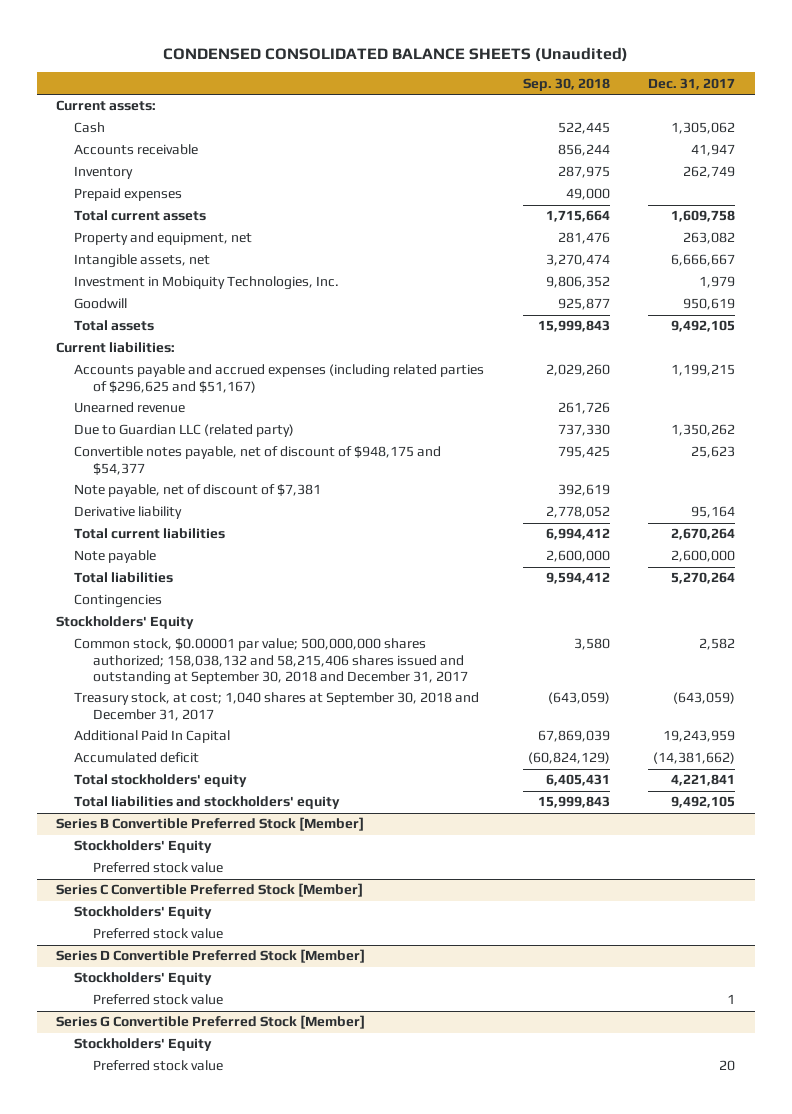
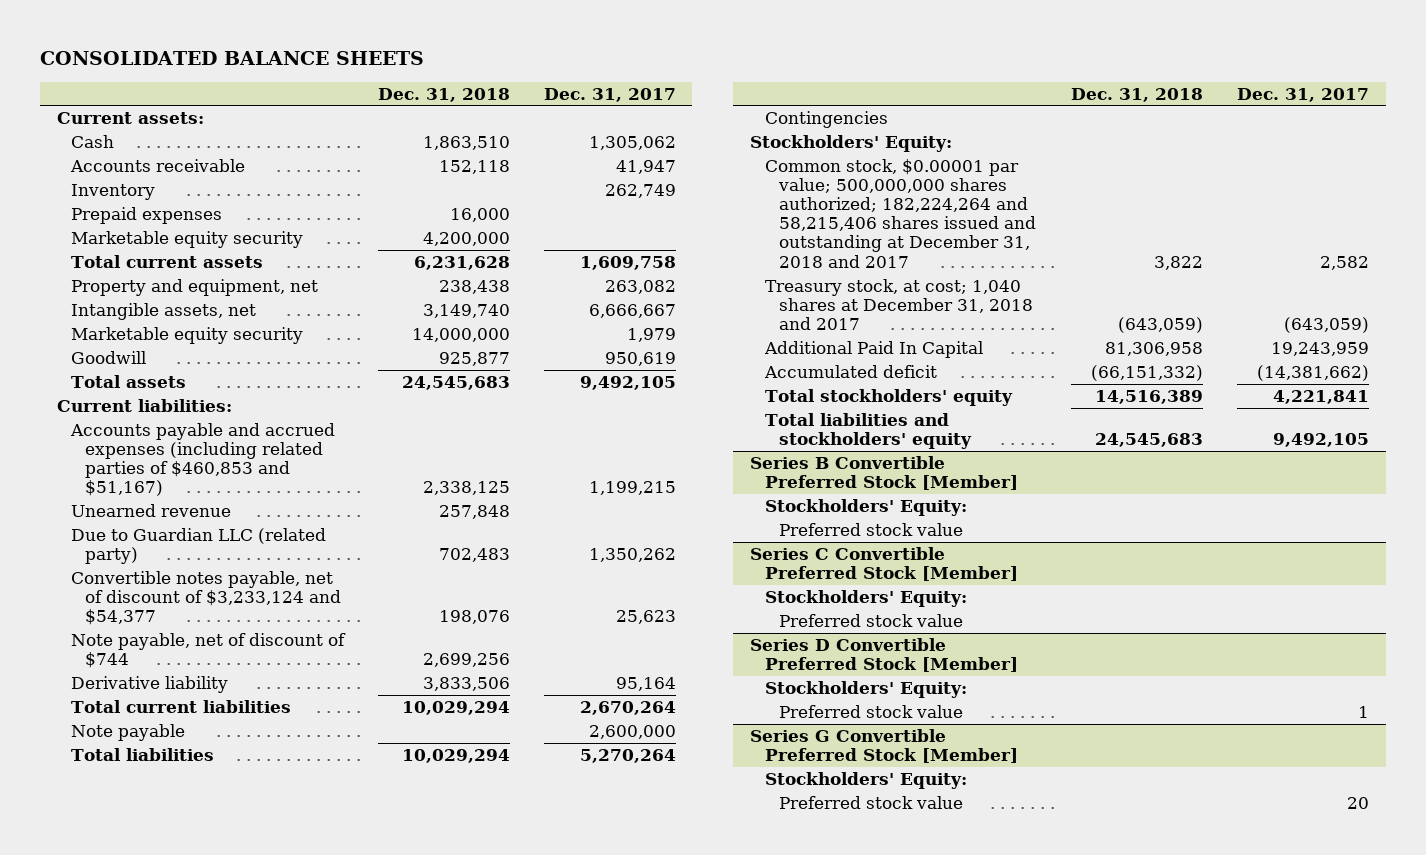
[162,46,628,62] CONDENSED CONSOLIDATED BALANCE SHEETS (Unaudited) -> [39,51,424,66] CONSOLIDATED BALANCE SHEETS
[522,77,610,91] Sep. 30, 2018 -> none
none -> [377,87,510,102] Dec. 31, 2018
none -> [70,230,303,248] Marketable equity security
[74,276,340,291] Investment in Mobiquity Technologies, Inc. -> [70,326,303,344] Marketable equity security
[74,364,485,393] Accounts payable and accrued expenses (including related parties of $296,625 and $51,167) -> [69,422,335,497] Accounts payable and accrued expenses (including related parties of $460,853 and $51,167)
[74,446,442,475] Convertible notes payable, net of discount of $948,175 and $54,377 -> [70,570,341,626] Convertible notes payable, net of discount of $3,233,124 and $54,377
[74,484,322,498] Note payable, net of discount of $7,381 -> [70,632,346,669] Note payable, net of discount of $744
[56,616,195,630] Stockholders' Equity -> [750,134,953,152] Stockholders' Equity:
[74,638,468,685] Common stock, $0.00001 par value; 500,000,000 shares authorized; 158,038,132 and 58,215,406 shares issued and outstanding at September 30, 2018 and December 31, 2017 -> [764,158,1036,268] Common stock, $0.00001 par value; 500,000,000 shares authorized; 182,224,264 and 58,215,406 shares issued and outstanding at December 31, 2018 and 2017
[74,692,480,721] Treasury stock, at cost; 1,040 shares at September 30, 2018 and December 31, 2017 -> [764,278,1033,331] Treasury stock, at cost; 1,040 shares at December 31, 2018 and 2017
[74,840,213,854] Stockholders' Equity -> [764,498,967,516] Stockholders' Equity:
[74,906,213,920] Stockholders' Equity -> [764,589,967,607] Stockholders' Equity:
[74,972,213,986] Stockholders' Equity -> [764,680,967,698] Stockholders' Equity:
[74,1038,213,1052] Stockholders' Equity -> [764,771,967,789] Stockholders' Equity:

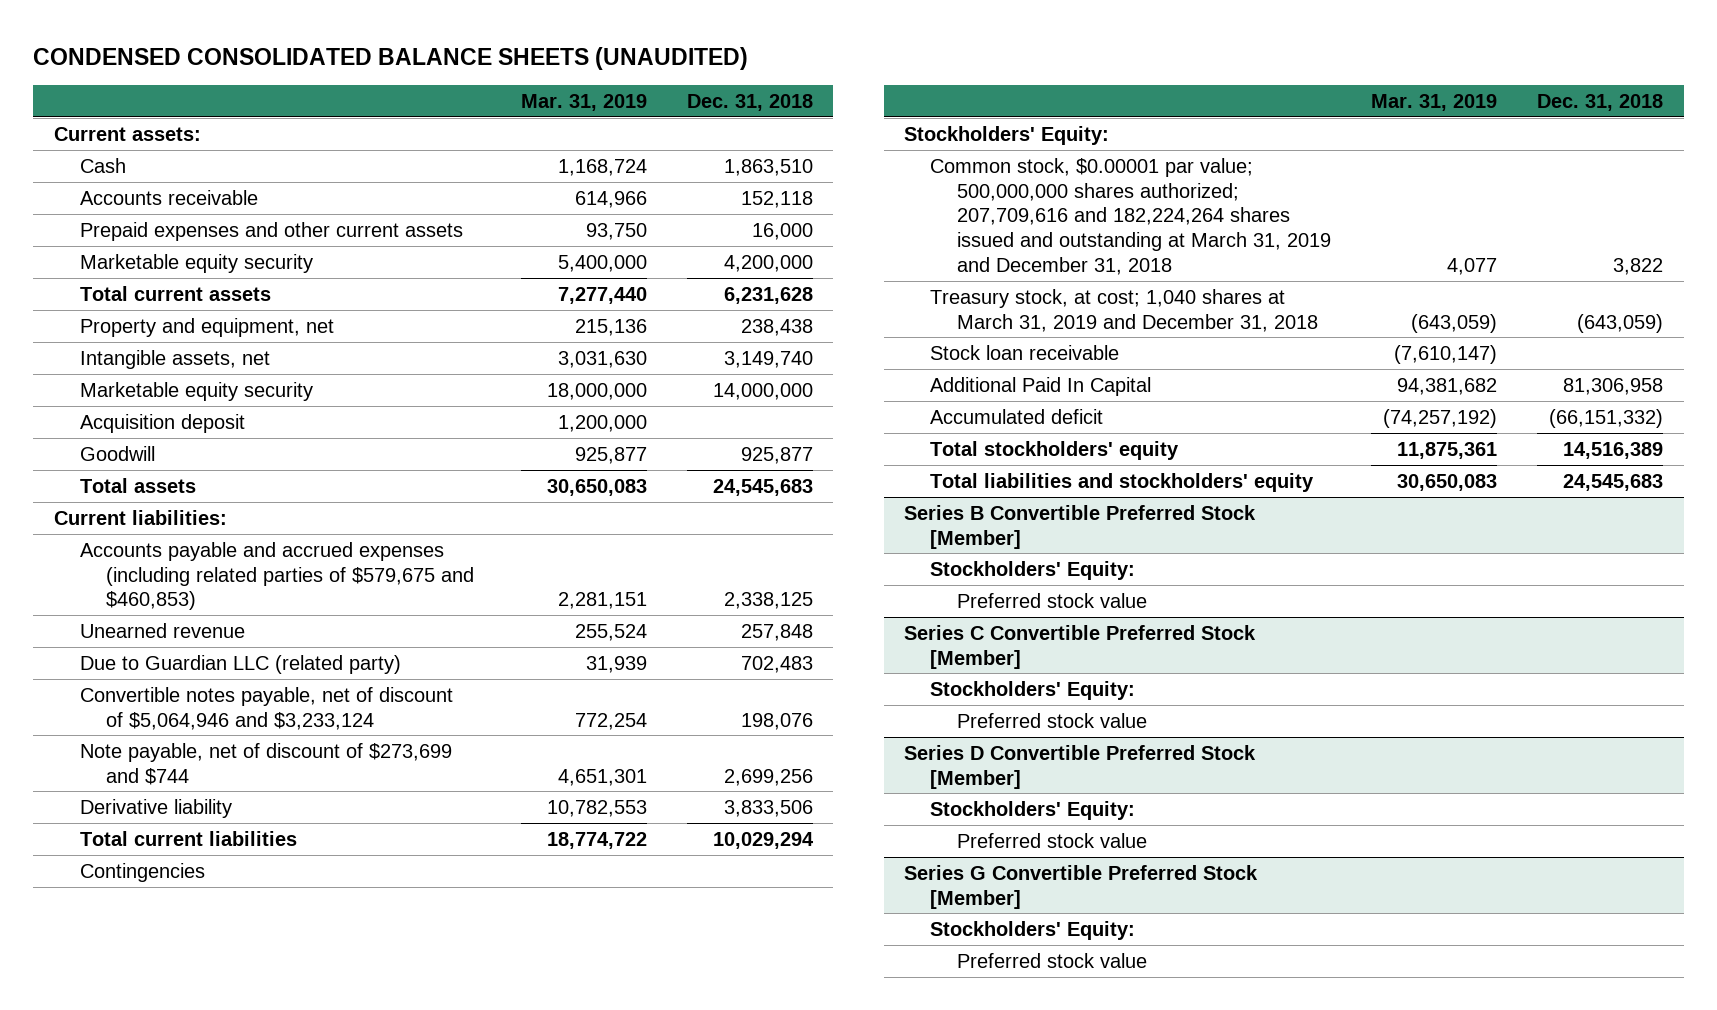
[39,51,424,66] CONSOLIDATED BALANCE SHEETS -> [33,46,749,70] CONDENSED CONSOLIDATED BALANCE SHEETS (UNAUDITED)
[543,87,676,102] Dec. 31, 2017 -> none
none -> [520,93,647,111] Mar. 31, 2019
[70,183,155,200] Inventory -> none
[70,206,222,224] Prepaid expenses -> none
none -> [79,221,463,241] Prepaid expenses and other current assets
none -> [79,413,245,433] Acquisition deposit
[69,422,335,497] Accounts payable and accrued expenses (including related parties of $460,853 and $51,167) -> [79,541,475,611] Accounts payable and accrued expenses (including related parties of $579,675 and $460,853)
[70,570,341,626] Convertible notes payable, net of discount of $3,233,124 and $54,377 -> [79,686,453,730] Convertible notes payable, net of discount of $5,064,946 and $3,233,124
[70,632,346,669] Note payable, net of discount of $744 -> [79,742,452,785] Note payable, net of discount of $273,699 and $744
[70,723,185,741] Note payable -> none
[70,747,214,761] Total liabilities -> none
[764,158,1036,268] Common stock, $0.00001 par value; 500,000,000 shares authorized; 182,224,264 and 58,215,406 shares issued and outstanding at December 31, 2018 and 2017 -> [930,157,1331,275] Common stock, $0.00001 par value; 500,000,000 shares authorized; 207,709,616 and 182,224,264 shares issued and outstanding at March 31, 2019 and December 31, 2018
[764,278,1033,331] Treasury stock, at cost; 1,040 shares at December 31, 2018 and 2017 -> [930,288,1318,332] Treasury stock, at cost; 1,040 shares at March 31, 2019 and December 31, 2018
none -> [930,344,1120,360] Stock loan receivable

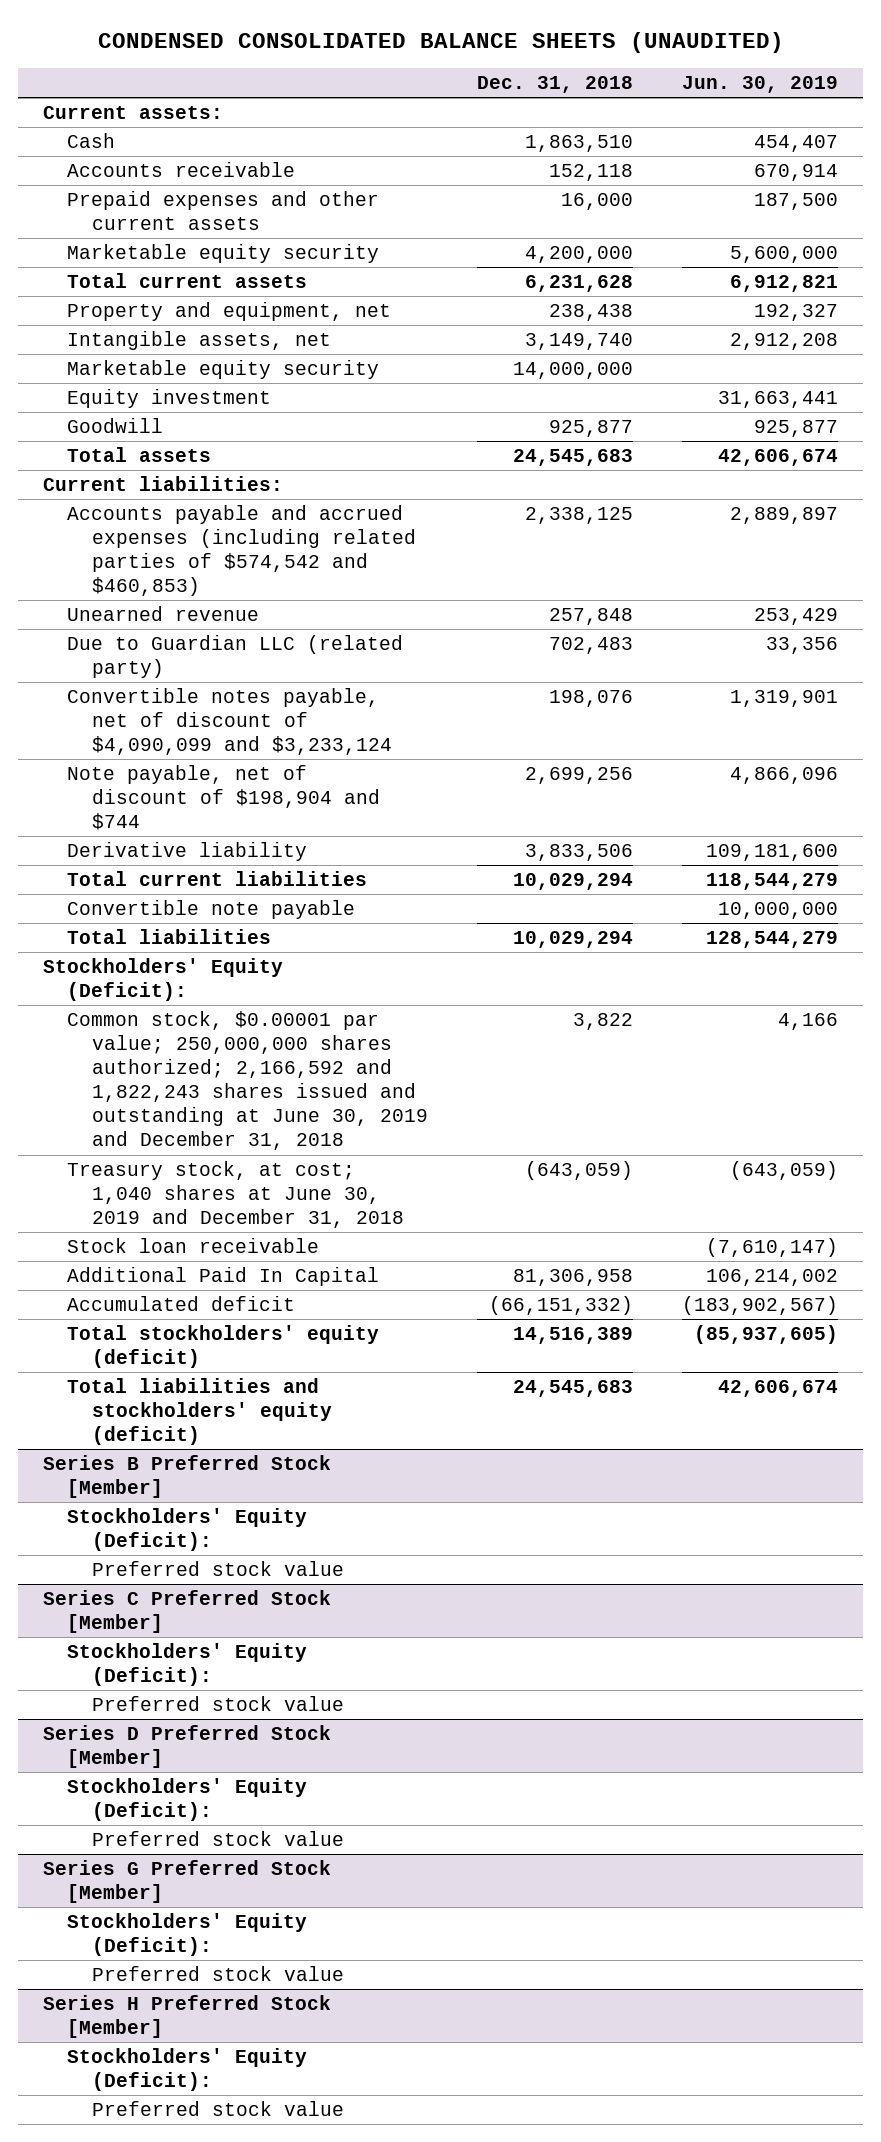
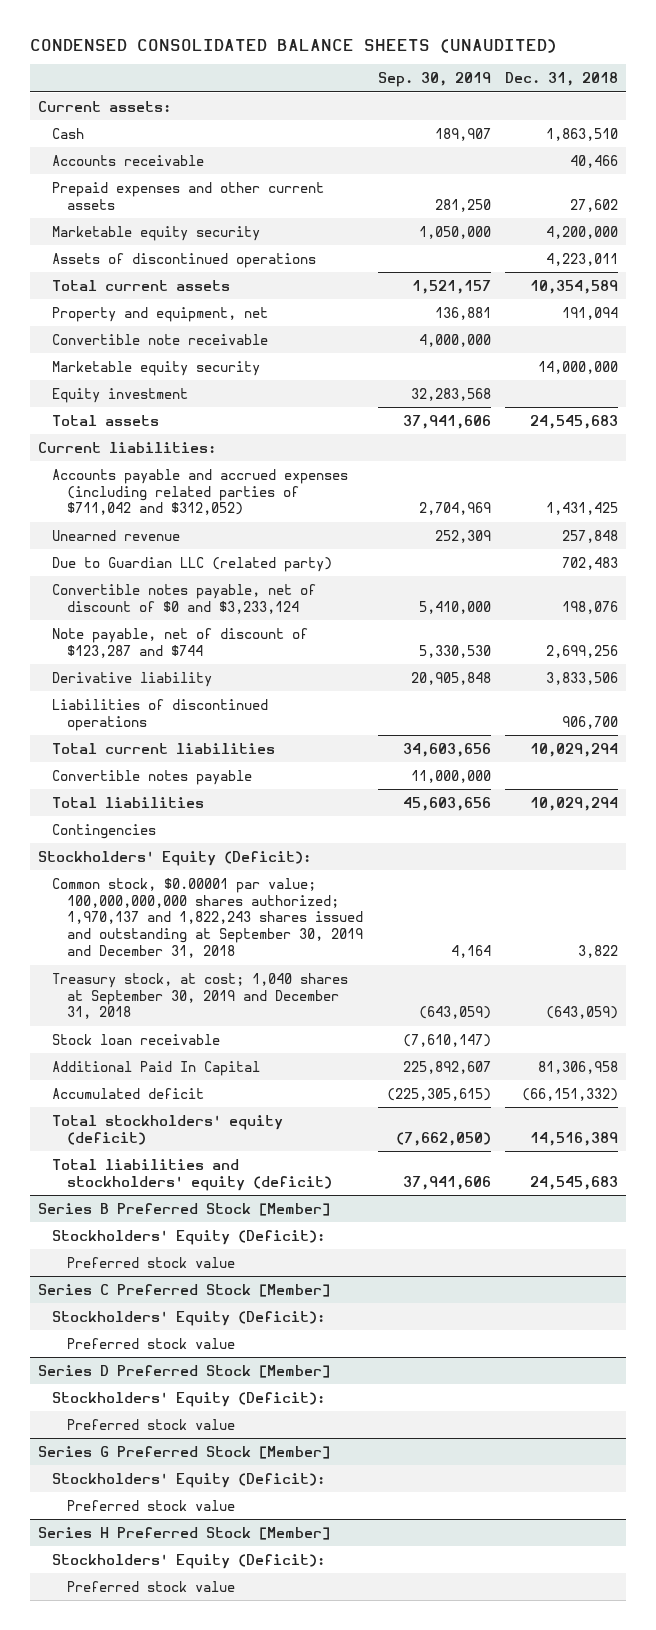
[682,75,839,93] Jun. 30, 2019 -> none
none -> [377,72,491,88] Sep. 30, 2019
[549,164,634,182] 152,118 -> [570,154,619,168] 40,466
[561,193,634,211] 16,000 -> [570,198,619,212] 27,602
[67,331,332,351] Intangible assets, net -> none
none -> [52,252,317,268] Assets of discontinued operations
[525,275,634,293] 6,231,628 -> [530,279,619,294] 10,354,589
[549,304,634,322] 238,438 -> [562,306,619,320] 191,094
none -> [52,333,269,345] Convertible note receivable
[67,418,164,434] Goodwill -> none
[67,505,416,597] Accounts payable and accrued expenses (including related parties of $574,542 and $460,853) -> [52,468,349,516] Accounts payable and accrued expenses (including related parties of $711,042 and $312,052)
[525,507,634,525] 2,338,125 -> [546,502,619,516] 1,431,425
[67,688,392,756] Convertible notes payable, net of discount of $4,090,099 and $3,233,124 -> [52,583,317,614] Convertible notes payable, net of discount of $0 and $3,233,124
[67,765,380,831] Note payable, net of discount of $198,904 and $744 -> [52,627,309,658] Note payable, net of discount of $123,287 and $744
none -> [52,698,269,731] Liabilities of discontinued operations
[67,900,356,920] Convertible note payable -> [52,769,253,785] Convertible notes payable
none -> [52,823,157,839] Contingencies
[67,1011,428,1151] Common stock, $0.00001 par value; 250,000,000 shares authorized; 2,166,592 and 1,822,243 shares issued and outstanding at June 30, 2019 and December 31, 2018 -> [52,877,363,959] Common stock, $0.00001 par value; 100,000,000,000 shares authorized; 1,970,137 and 1,822,243 shares issued and outstanding at September 30, 2019 and December 31, 2018
[67,1161,404,1229] Treasury stock, at cost; 1,040 shares at June 30, 2019 and December 31, 2018 -> [52,972,349,1020] Treasury stock, at cost; 1,040 shares at September 30, 2019 and December 31, 2018

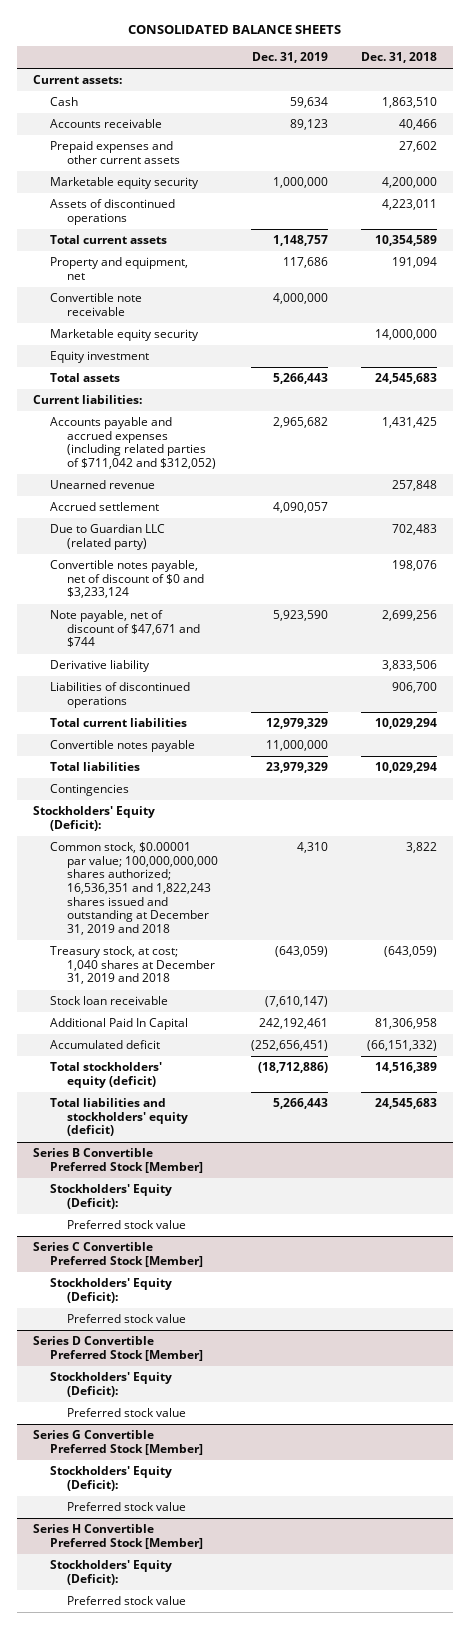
[30,39,558,54] CONDENSED CONSOLIDATED BALANCE SHEETS (UNAUDITED) -> [128,25,342,35] CONSOLIDATED BALANCE SHEETS
[377,72,491,88] Sep. 30, 2019 -> none
none -> [252,51,329,63] Dec. 31, 2019
none -> [50,502,160,512] Accrued settlement
[52,627,309,658] Note payable, net of discount of $123,287 and $744 -> [50,610,201,648] Note payable, net of discount of $47,671 and $744
[52,877,363,959] Common stock, $0.00001 par value; 100,000,000,000 shares authorized; 1,970,137 and 1,822,243 shares issued and outstanding at September 30, 2019 and December 31, 2018 -> [50,842,219,935] Common stock, $0.00001 par value; 100,000,000,000 shares authorized; 16,536,351 and 1,822,243 shares issued and outstanding at December 31, 2019 and 2018
[52,972,349,1020] Treasury stock, at cost; 1,040 shares at September 30, 2019 and December 31, 2018 -> [50,946,216,985] Treasury stock, at cost; 1,040 shares at December 31, 2019 and 2018
[37,1202,330,1216] Series B Preferred Stock [Member] -> [33,1148,204,1173] Series B Convertible Preferred Stock [Member]
[37,1283,330,1297] Series C Preferred Stock [Member] -> [33,1242,204,1267] Series C Convertible Preferred Stock [Member]
[37,1364,330,1378] Series D Preferred Stock [Member] -> [33,1336,204,1361] Series D Convertible Preferred Stock [Member]
[37,1445,330,1459] Series G Preferred Stock [Member] -> [33,1430,204,1455] Series G Convertible Preferred Stock [Member]
[37,1526,330,1540] Series H Preferred Stock [Member] -> [33,1524,204,1549] Series H Convertible Preferred Stock [Member]

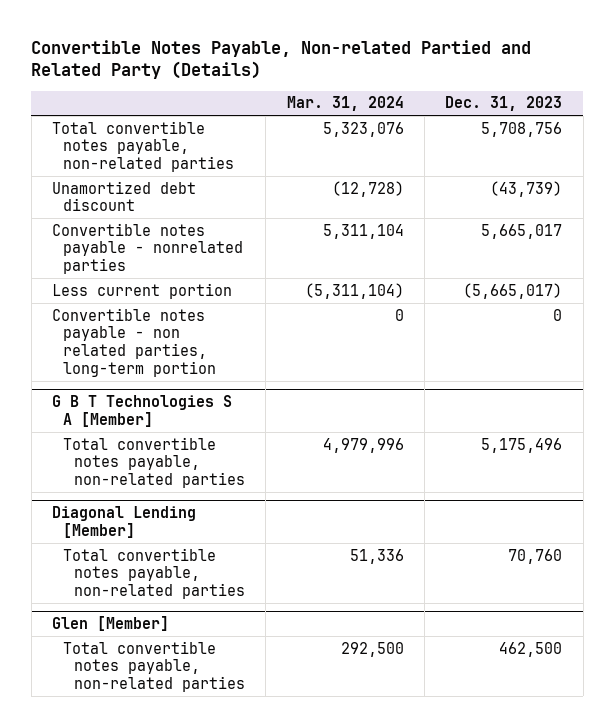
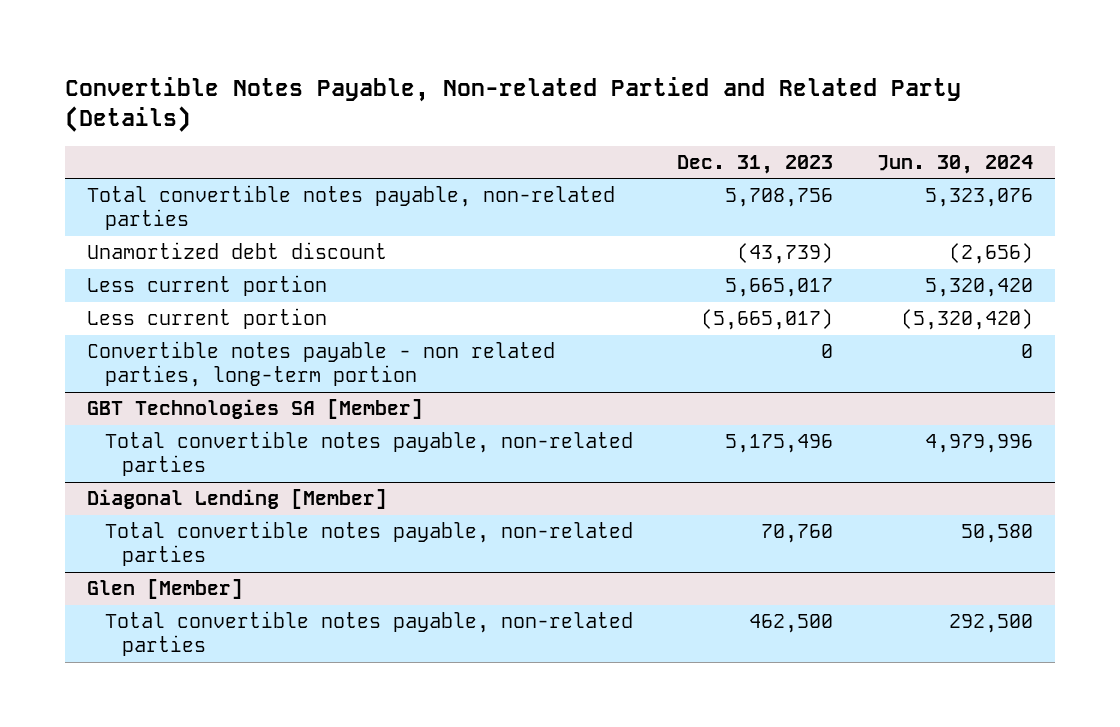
[286,96,404,112] Mar. 31, 2024 -> none
none -> [876,154,1033,174] Jun. 30, 2024
[52,222,243,275] Convertible notes payable - nonrelated parties -> [87,275,328,297] Less current portion
[52,395,233,428] G B T Technologies S A [Member] -> [87,399,424,420] GBT Technologies SA [Member]

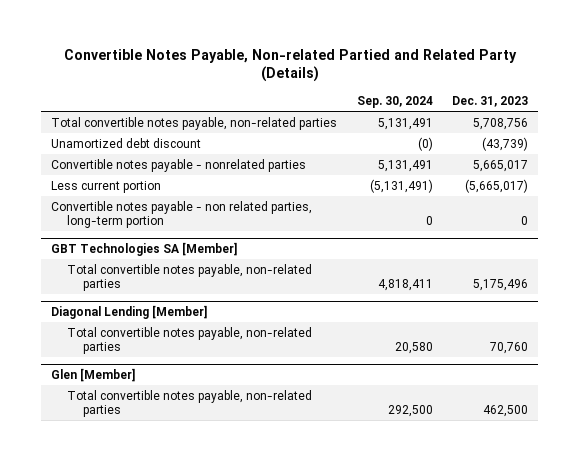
[876,154,1033,174] Jun. 30, 2024 -> none
none -> [356,96,433,109] Sep. 30, 2024
[87,275,328,297] Less current portion -> [50,158,306,172] Convertible notes payable - nonrelated parties

